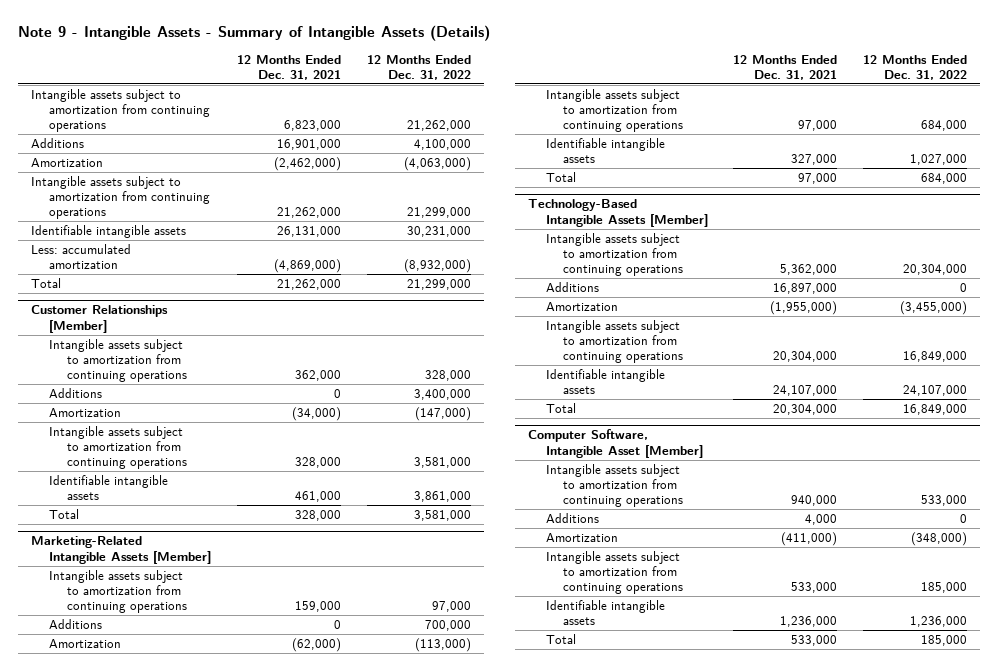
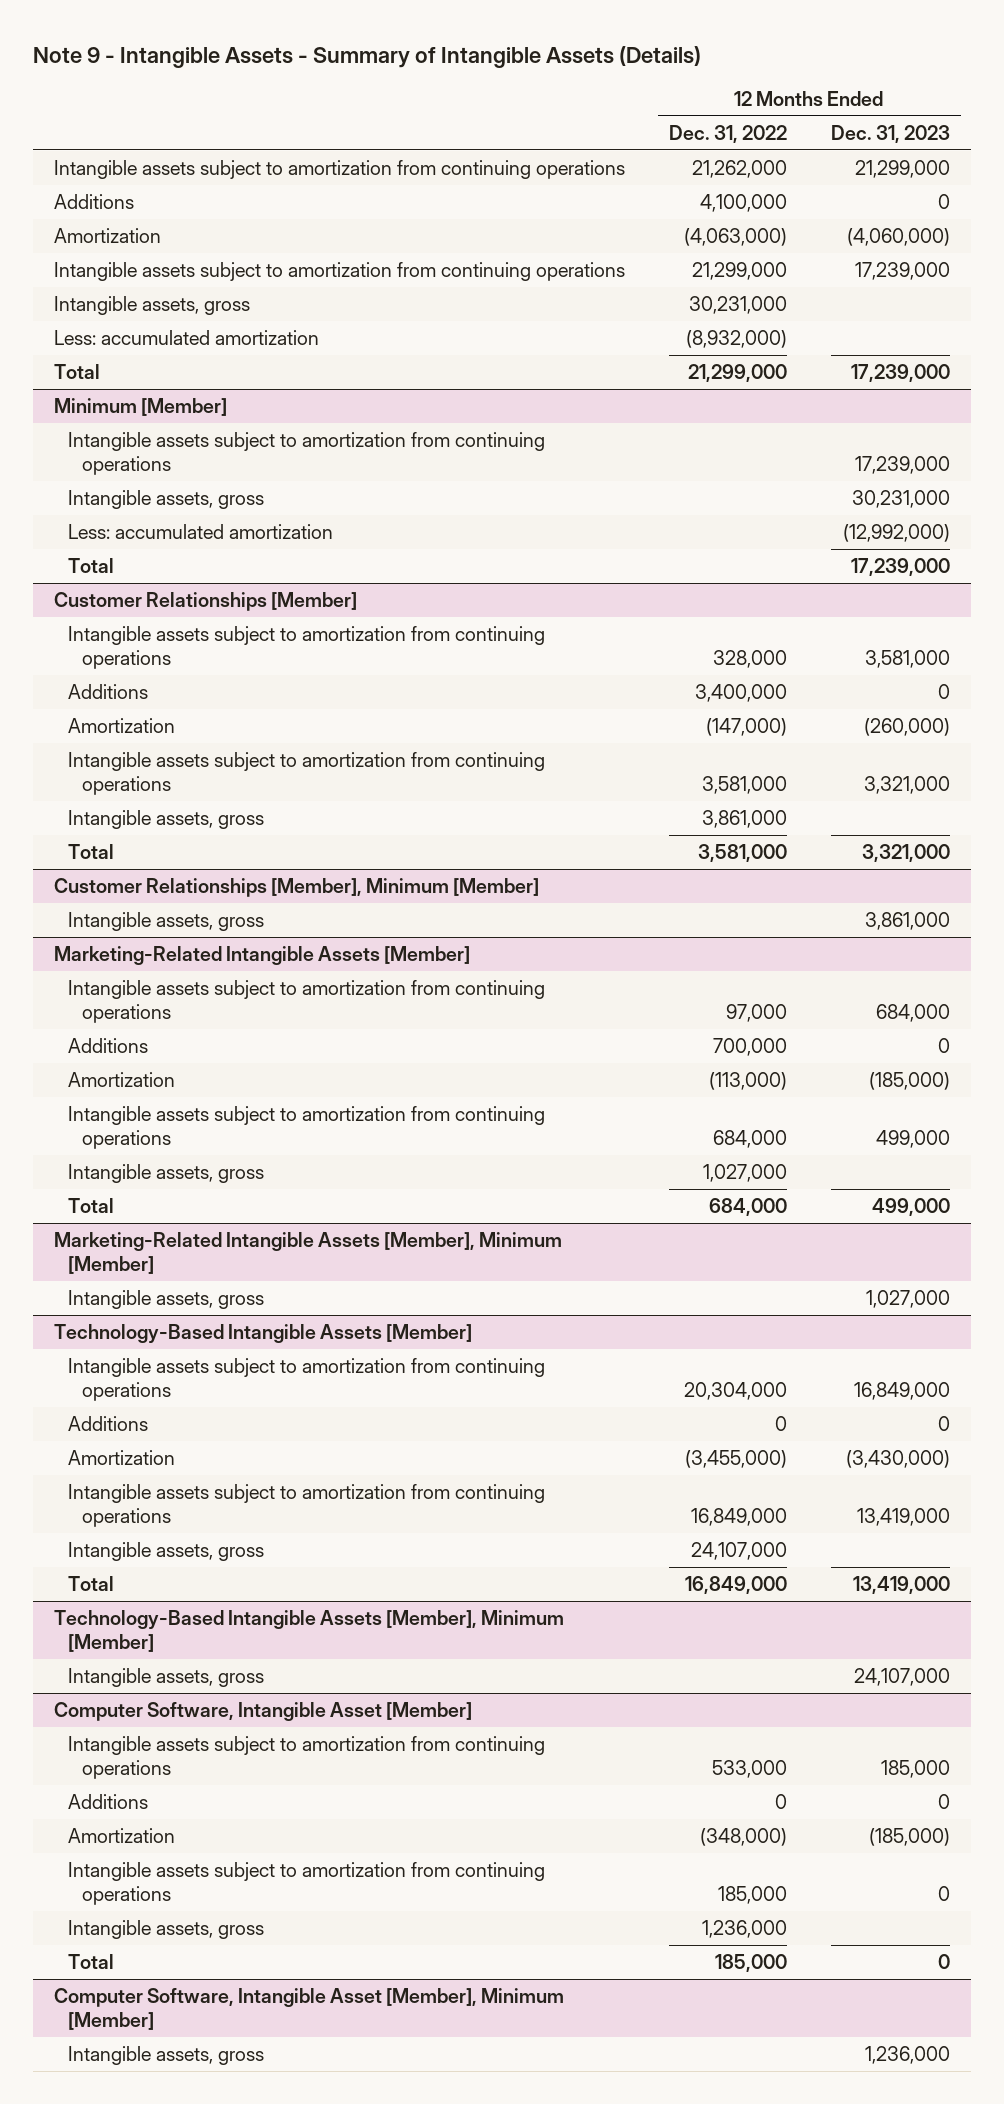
[236,54,341,81] 12 Months Ended Dec. 31, 2021 -> none
none -> [830,124,950,143] Dec. 31, 2023
[31,224,187,238] Identifiable intangible assets -> [54,295,251,315] Intangible assets, gross
none -> [54,397,228,416] Minimum [Member]
none -> [68,431,546,475] Intangible assets subject to amortization from continuing operations
none -> [68,489,265,509] Intangible assets, gross
none -> [68,523,334,539] Less: accumulated amortization
none -> [68,557,115,573] Total
[48,474,168,501] Identifiable intangible assets -> [68,809,265,829] Intangible assets, gross
none -> [54,877,540,897] Customer Relationships [Member], Minimum [Member]
none -> [68,911,265,931] Intangible assets, gross
[545,137,665,164] Identifiable intangible assets -> [68,1163,265,1183] Intangible assets, gross
none -> [54,1231,563,1274] Marketing-Related Intangible Assets [Member], Minimum [Member]
none -> [68,1289,265,1309] Intangible assets, gross
[545,368,665,395] Identifiable intangible assets -> [68,1541,265,1561] Intangible assets, gross
none -> [54,1609,565,1652] Technology-Based Intangible Assets [Member], Minimum [Member]
none -> [68,1667,265,1687] Intangible assets, gross
[545,599,665,626] Identifiable intangible assets -> [68,1919,265,1939] Intangible assets, gross
none -> [54,1987,565,2030] Computer Software, Intangible Asset [Member], Minimum [Member]
none -> [68,2045,265,2065] Intangible assets, gross

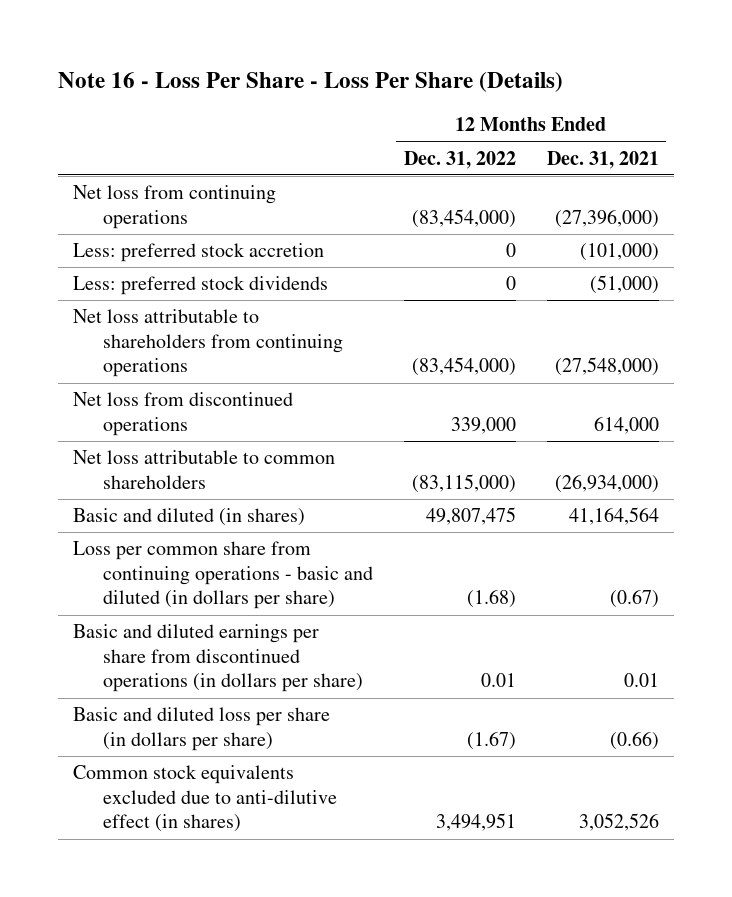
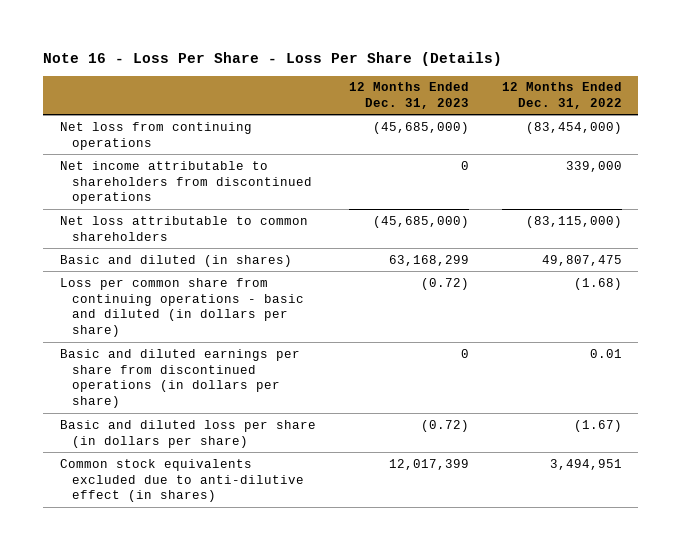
[546,150,659,169] Dec. 31, 2021 -> none
none -> [348,82,469,110] 12 Months Ended Dec. 31, 2023
[73,243,325,263] Less: preferred stock accretion -> none
[73,276,329,296] Less: preferred stock dividends -> none
[73,309,344,378] Net loss attributable to shareholders from continuing operations -> none
[73,392,294,436] Net loss from discontinued operations -> [59,160,313,205] Net income attributable to shareholders from discontinued operations

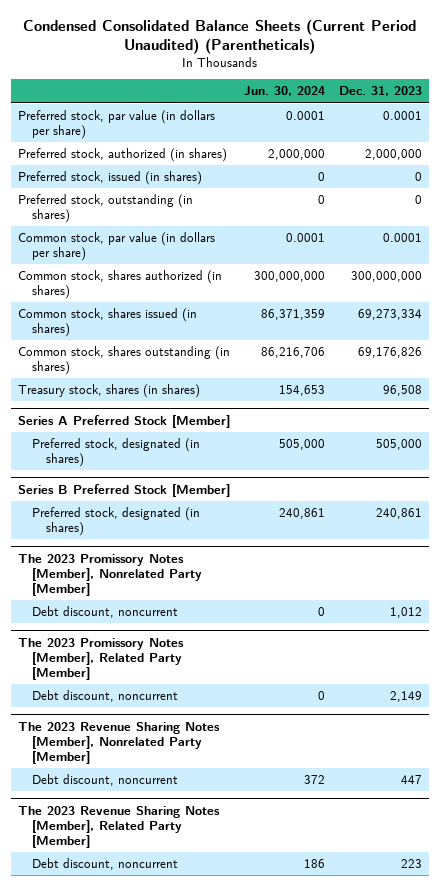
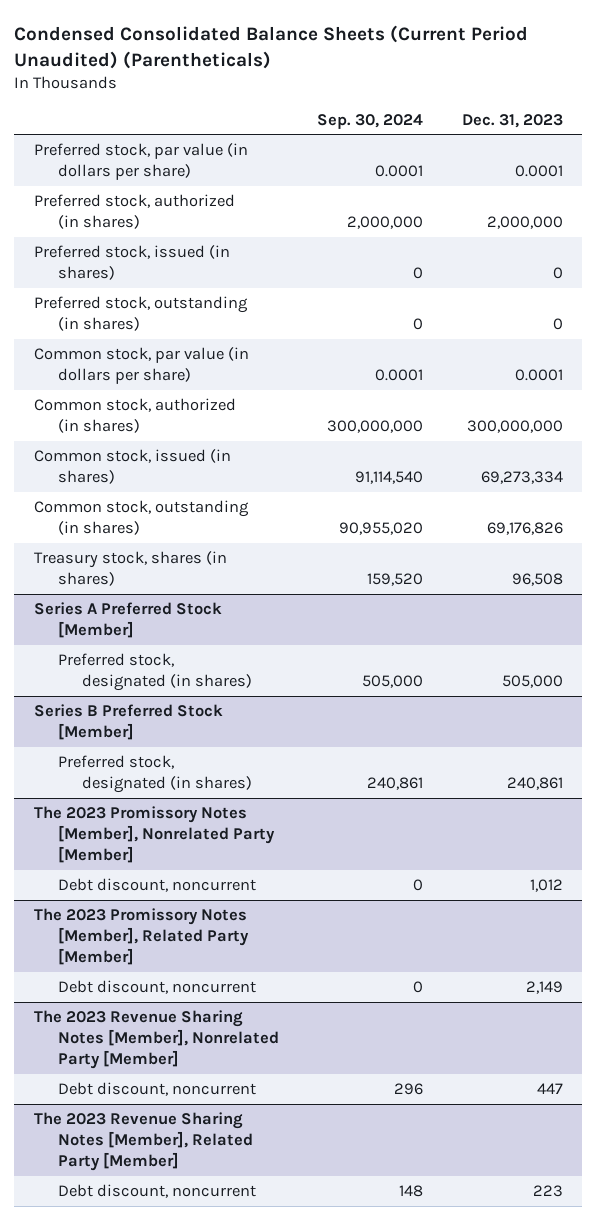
[244,86,326,97] Jun. 30, 2024 -> none
none -> [317,113,424,129] Sep. 30, 2024
[18,269,223,300] Common stock, shares authorized (in shares) -> [33,397,236,434] Common stock, authorized (in shares)
[18,307,198,338] Common stock, shares issued (in shares) -> [33,448,231,485] Common stock, issued (in shares)
[18,345,231,376] Common stock, shares outstanding (in shares) -> [33,499,249,536] Common stock, outstanding (in shares)

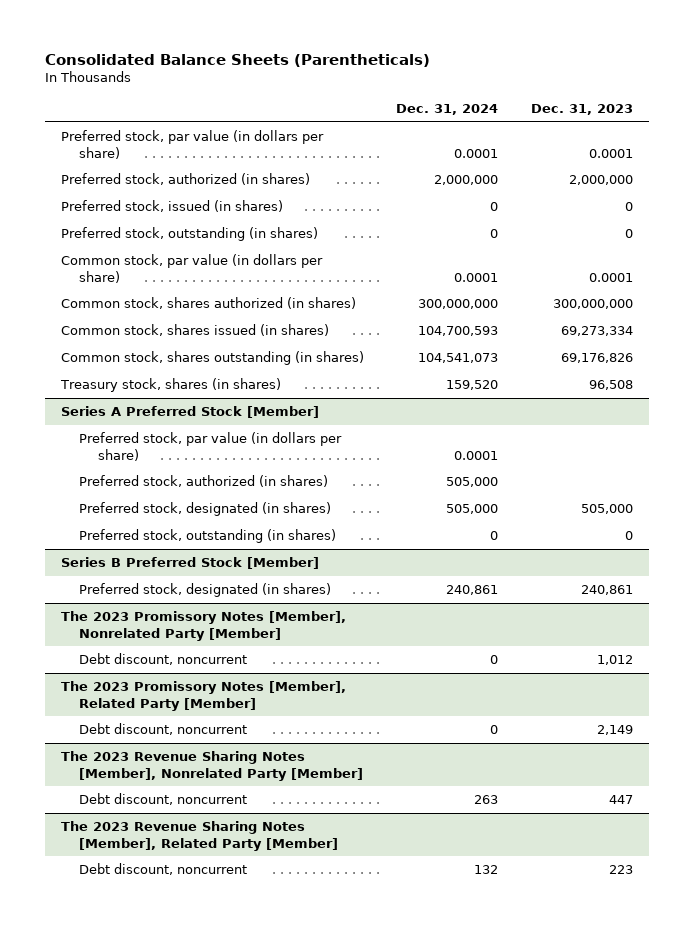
[14,25,529,69] Condensed Consolidated Balance Sheets (Current Period Unaudited) (Parentheticals) -> [44,53,430,67] Consolidated Balance Sheets (Parentheticals)
[317,113,424,129] Sep. 30, 2024 -> none
none -> [396,104,499,116] Dec. 31, 2024
[33,397,236,434] Common stock, authorized (in shares) -> [60,297,356,310] Common stock, shares authorized (in shares)
[33,448,231,485] Common stock, issued (in shares) -> [60,324,329,337] Common stock, shares issued (in shares)
[33,499,249,536] Common stock, outstanding (in shares) -> [60,351,364,366] Common stock, shares outstanding (in shares)
none -> [79,432,343,461] Preferred stock, par value (in dollars per share)
none -> [79,475,329,488] Preferred stock, authorized (in shares)
none -> [79,529,337,544] Preferred stock, outstanding (in shares)

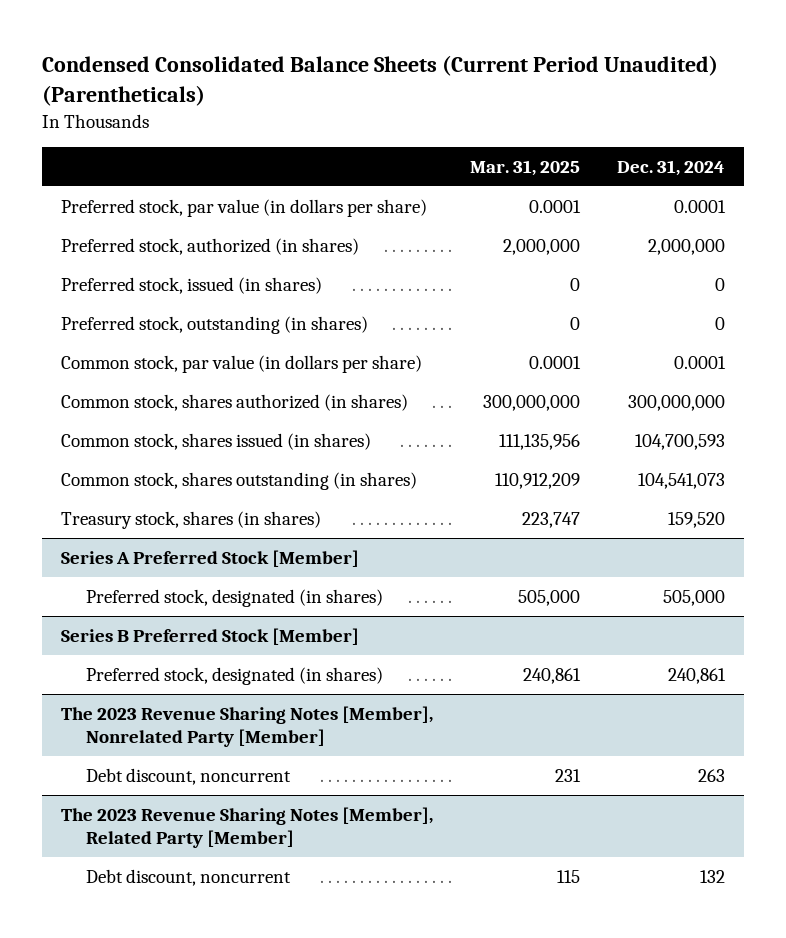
[44,53,430,67] Consolidated Balance Sheets (Parentheticals) -> [42,55,719,107] Condensed Consolidated Balance Sheets (Current Period Unaudited) (Parentheticals)
[530,104,633,116] Dec. 31, 2023 -> none
none -> [470,160,581,177] Mar. 31, 2025
[79,432,343,461] Preferred stock, par value (in dollars per share) -> none
[79,475,329,488] Preferred stock, authorized (in shares) -> none
[79,529,337,544] Preferred stock, outstanding (in shares) -> none
[60,611,346,641] The 2023 Promissory Notes [Member], Nonrelated Party [Member] -> none
[79,653,248,666] Debt discount, noncurrent -> none
[60,681,346,711] The 2023 Promissory Notes [Member], Related Party [Member] -> none
[79,723,248,736] Debt discount, noncurrent -> none

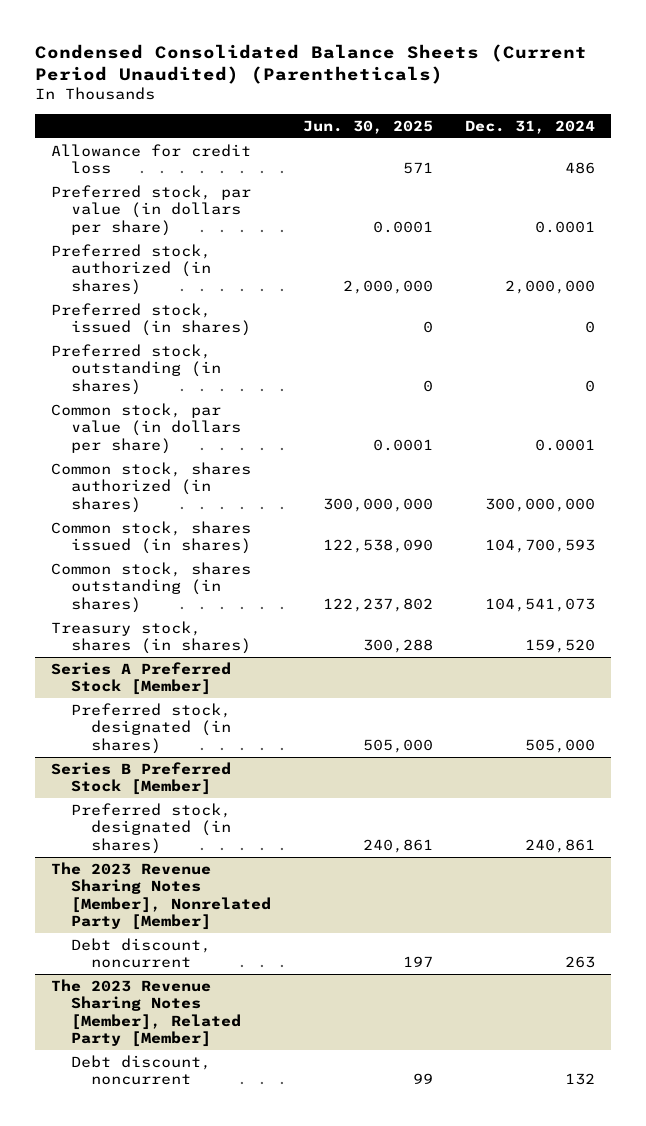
[470,160,581,177] Mar. 31, 2025 -> none
none -> [303,119,434,134] Jun. 30, 2025
none -> [51,143,252,175] Allowance for credit loss

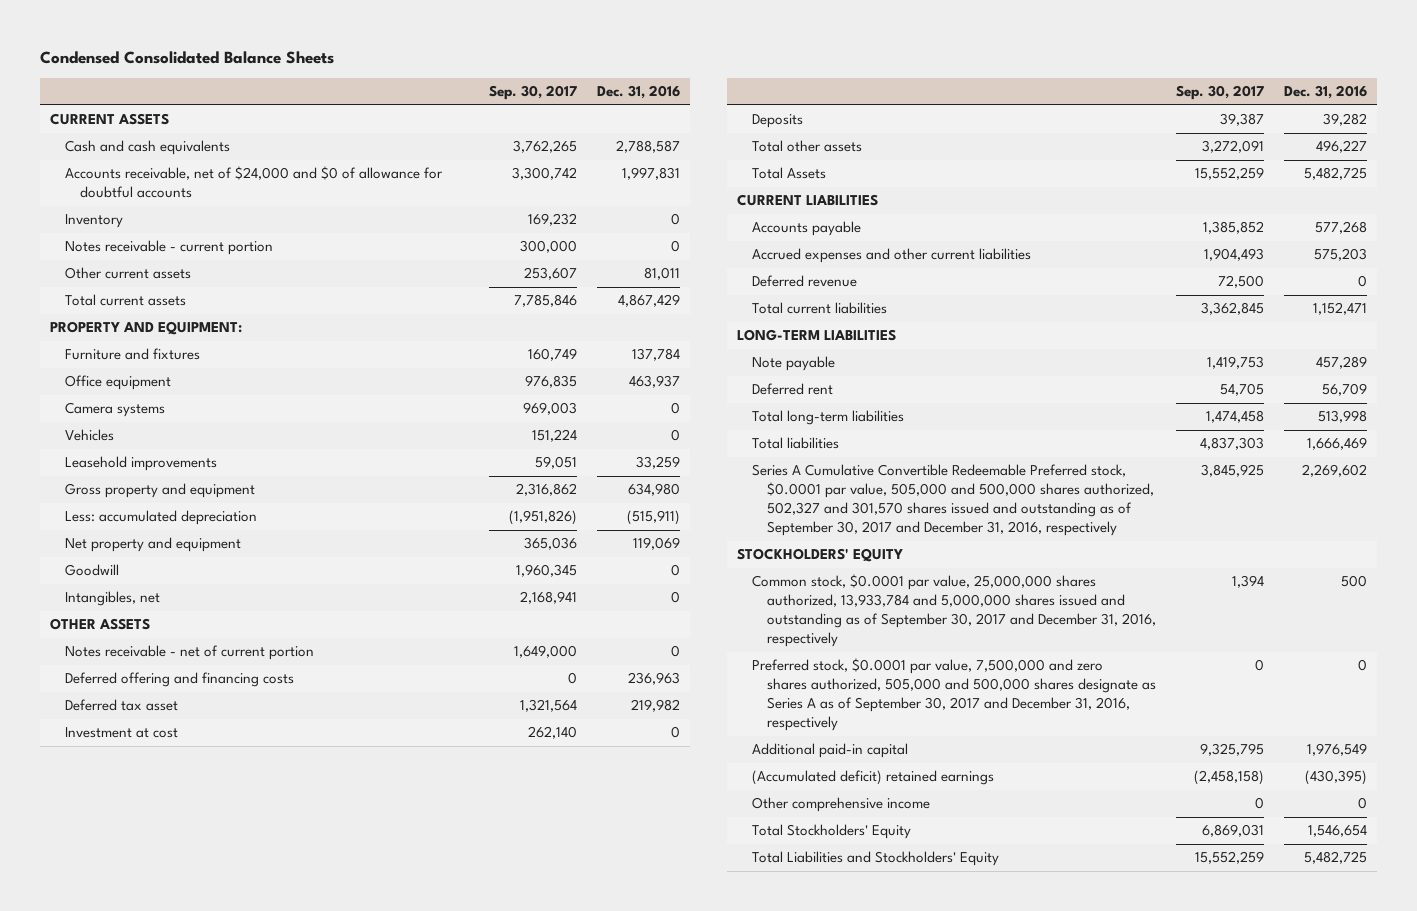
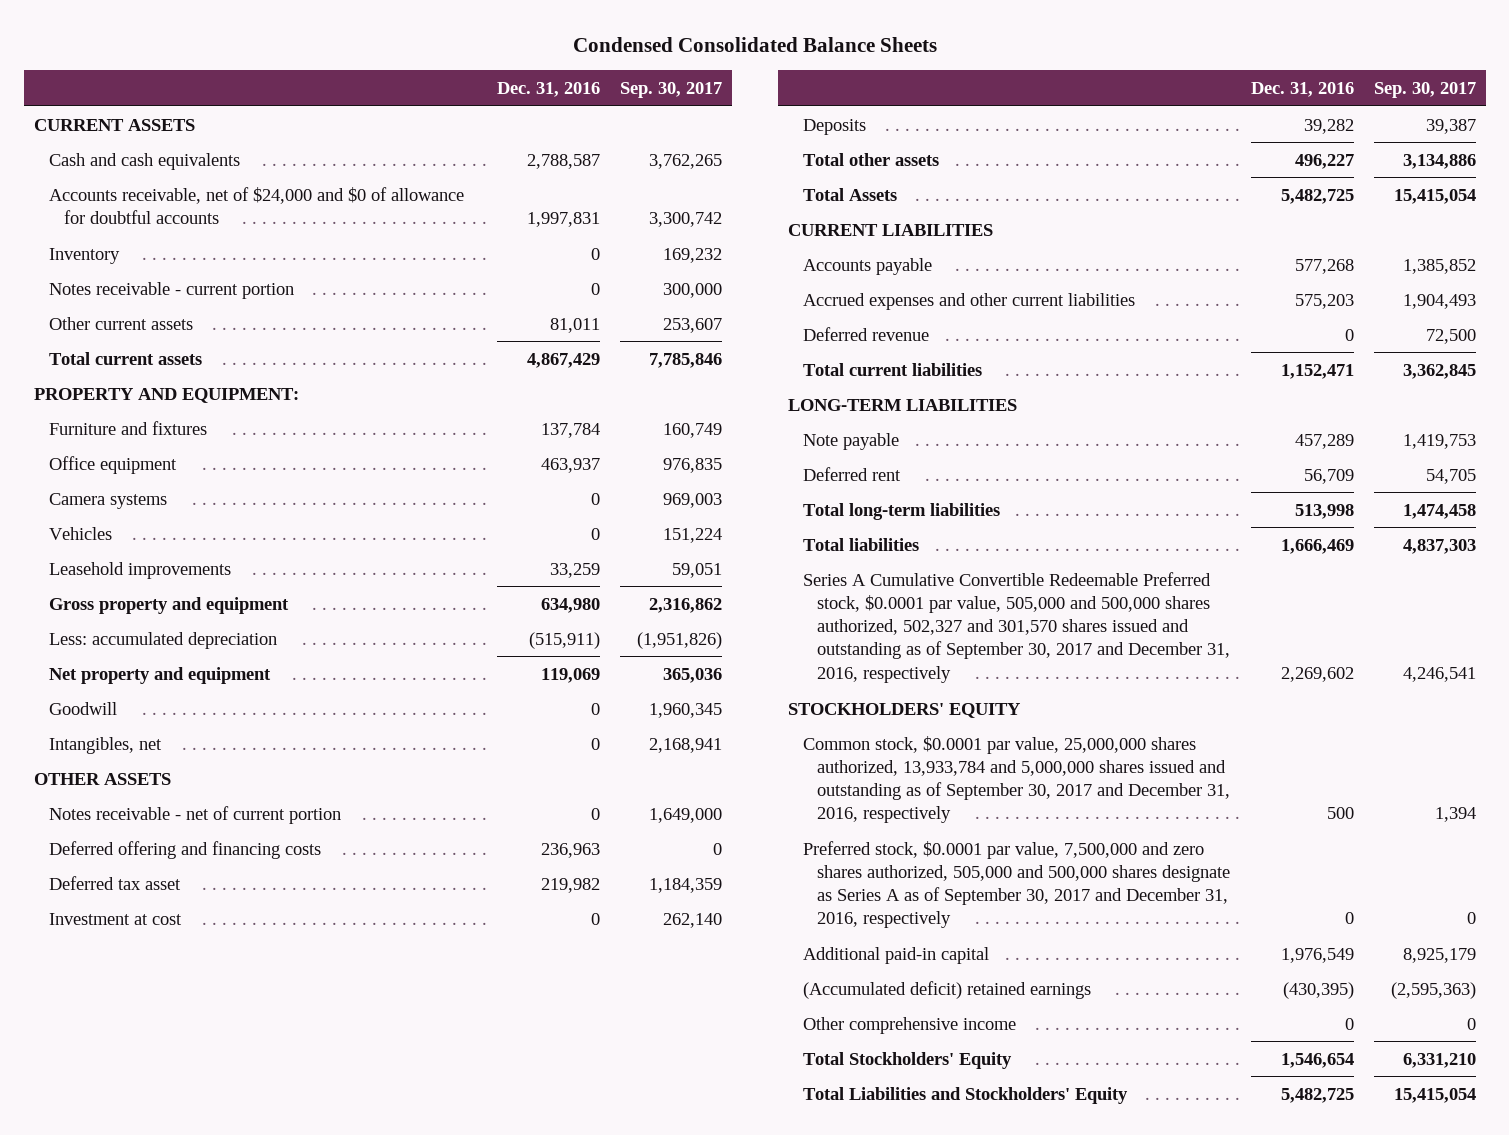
[519,699,577,713] 1,321,564 -> [648,877,722,893] 1,184,359
[1201,140,1264,154] 3,272,091 -> [1402,153,1476,169] 3,134,886
[1194,167,1264,181] 15,552,259 -> [1393,188,1476,204] 15,415,054
[1200,464,1264,478] 3,845,925 -> [1402,666,1476,682] 4,246,541
[1199,743,1264,757] 9,325,795 -> [1402,947,1476,963] 8,925,179
[1193,770,1264,786] (2,458,158) -> [1390,981,1476,999] (2,595,363)
[1201,824,1264,838] 6,869,031 -> [1402,1052,1476,1068] 6,331,210
[1194,851,1264,865] 15,552,259 -> [1393,1087,1476,1103] 15,415,054

